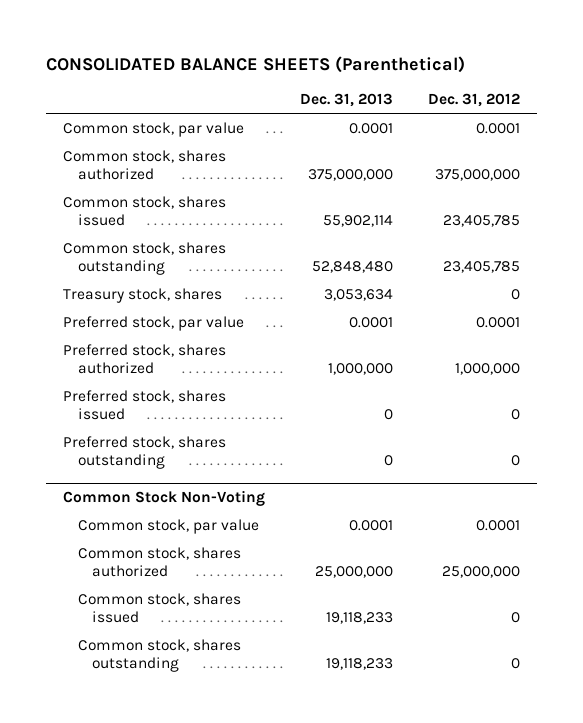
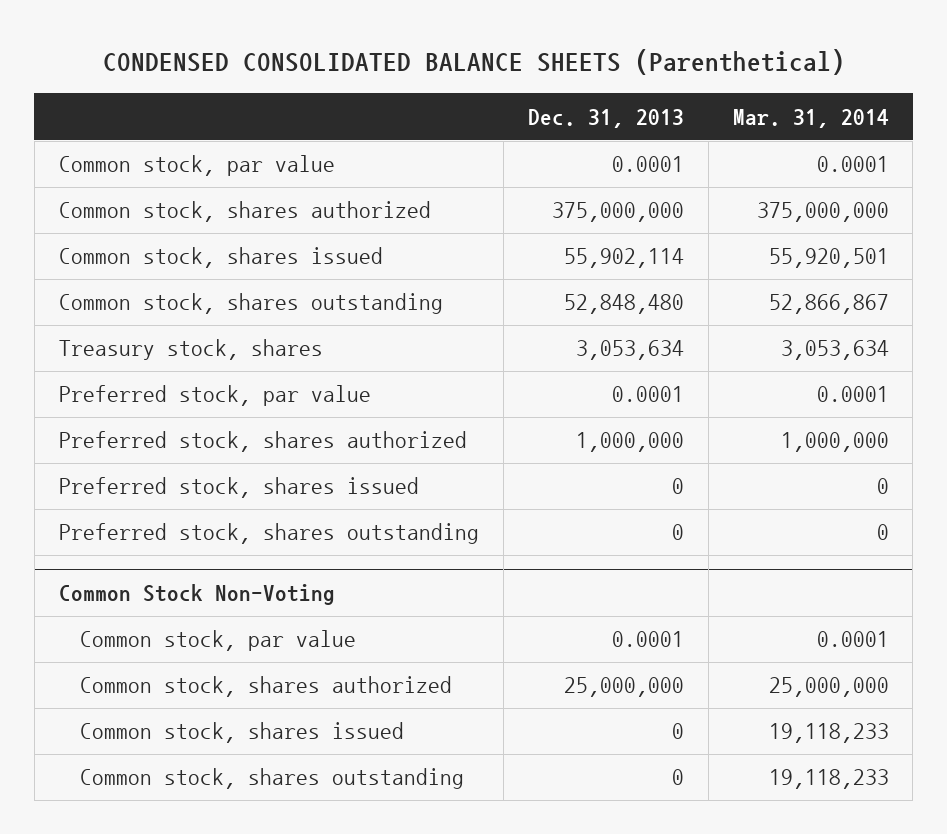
[46,56,466,74] CONSOLIDATED BALANCE SHEETS (Parenthetical) -> [102,49,845,76] CONDENSED CONSOLIDATED BALANCE SHEETS (Parenthetical)
[427,93,520,108] Dec. 31, 2012 -> none
none -> [732,108,889,128] Mar. 31, 2014
[326,612,394,625] 19,118,233 -> [671,723,684,740] 0
[326,658,394,671] 19,118,233 -> [671,769,684,786] 0

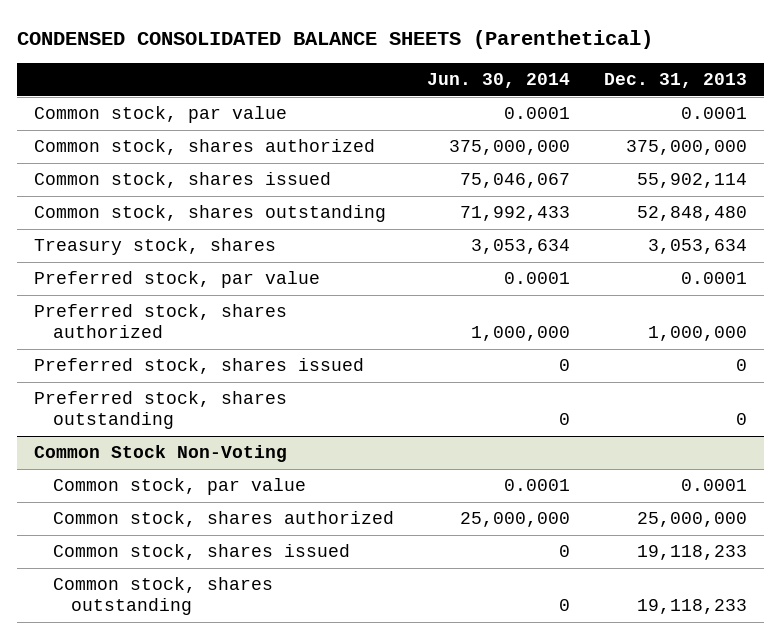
[732,108,889,128] Mar. 31, 2014 -> none
none -> [427,73,571,89] Jun. 30, 2014
[671,723,684,740] 0 -> [636,545,747,561] 19,118,233
[671,769,684,786] 0 -> [636,599,747,615] 19,118,233

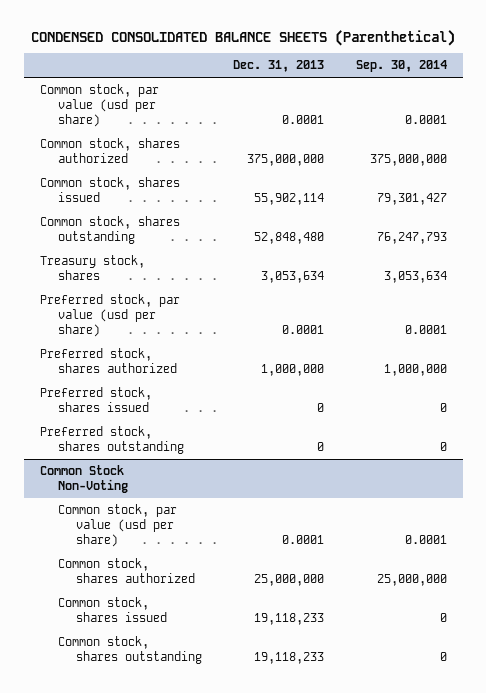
[427,73,571,89] Jun. 30, 2014 -> none
none -> [355,60,447,73] Sep. 30, 2014
[34,106,288,124] Common stock, par value -> [39,83,159,127] Common stock, par value (usd per share)
[34,271,321,289] Preferred stock, par value -> [39,293,180,337] Preferred stock, par value (usd per share)
[52,478,306,496] Common stock, par value -> [57,503,177,547] Common stock, par value (usd per share)

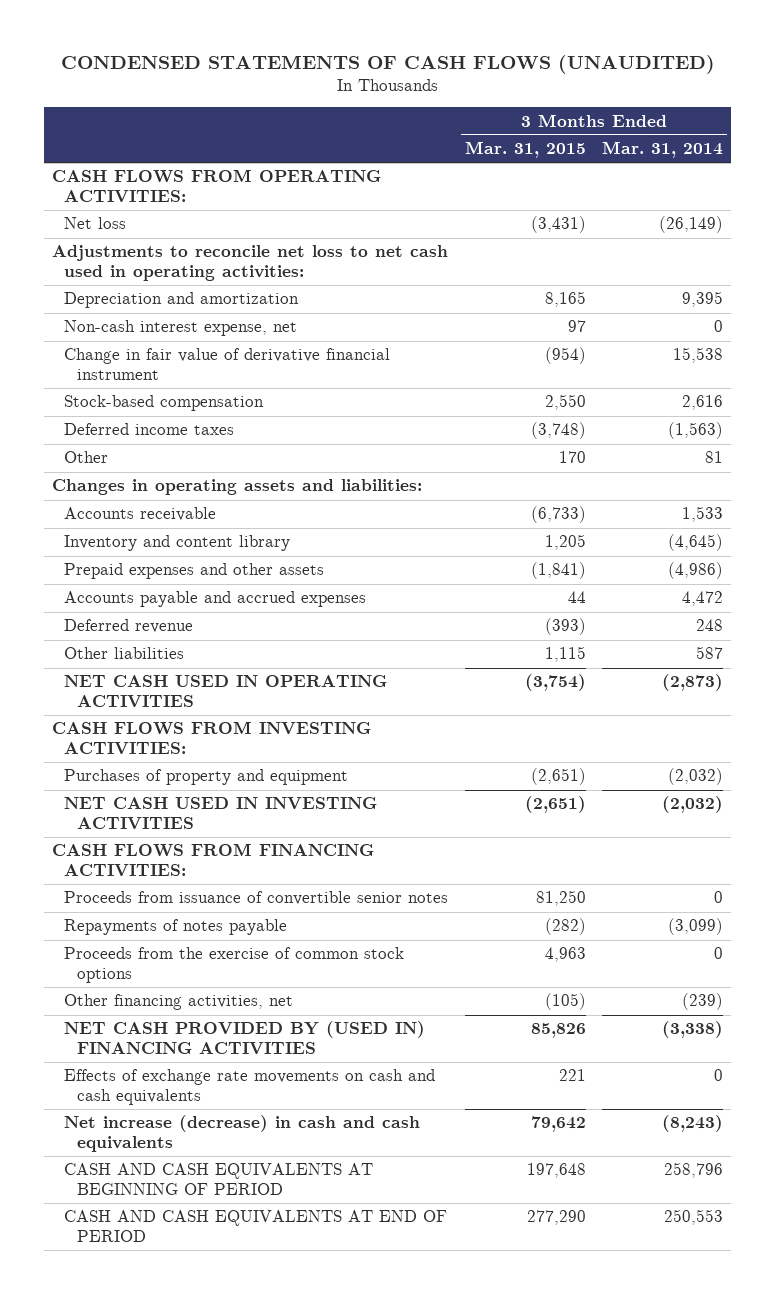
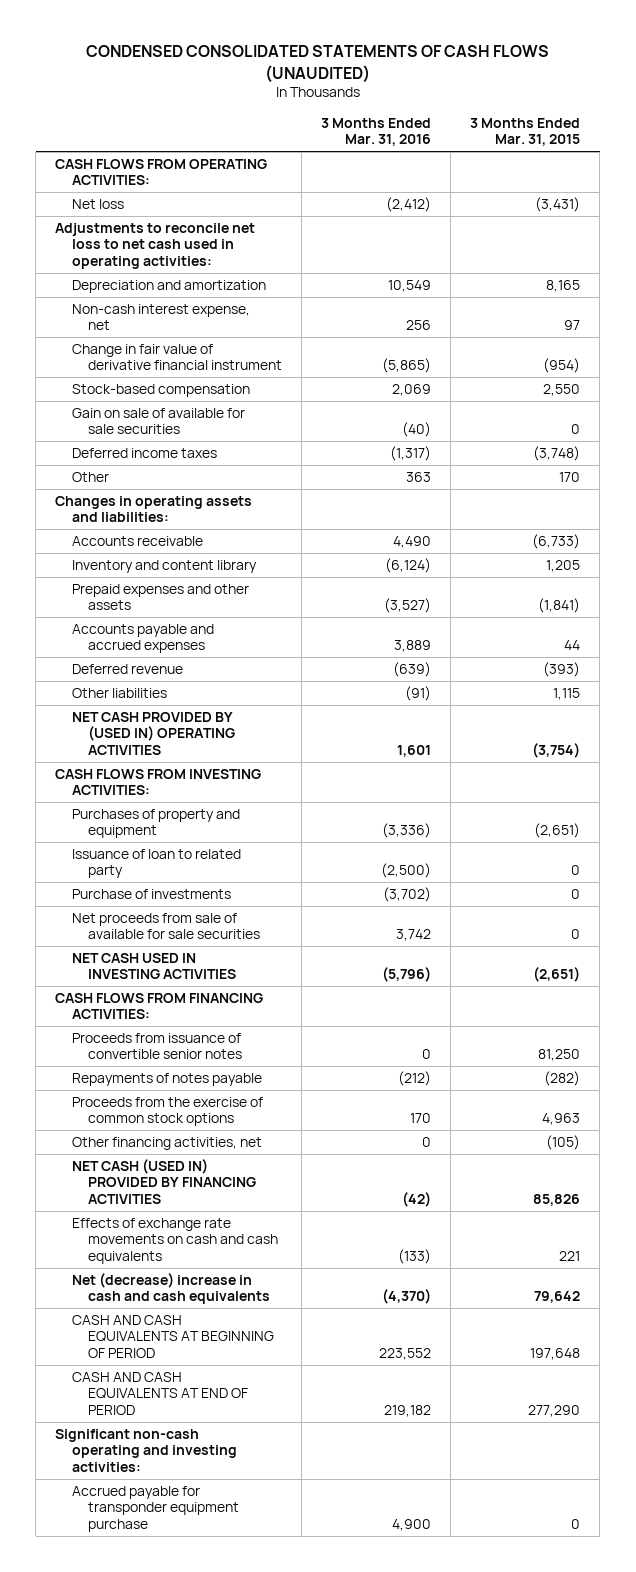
[60,55,715,75] CONDENSED STATEMENTS OF CASH FLOWS (UNAUDITED) -> [85,45,549,83] CONDENSED CONSOLIDATED STATEMENTS OF CASH FLOWS (UNAUDITED)
[602,141,724,159] Mar. 31, 2014 -> none
none -> [320,117,431,147] 3 Months Ended Mar. 31, 2016
none -> [71,407,245,435] Gain on sale of available for sale securities
[64,675,388,708] NET CASH USED IN OPERATING ACTIVITIES -> [71,711,235,755] NET CASH PROVIDED BY (USED IN) OPERATING ACTIVITIES
none -> [71,848,241,879] Issuance of loan to related party
none -> [71,888,231,899] Purchase of investments
none -> [71,912,260,940] Net proceeds from sale of available for sale securities
[64,1021,426,1055] NET CASH PROVIDED BY (USED IN) FINANCING ACTIVITIES -> [71,1158,256,1204] NET CASH (USED IN) PROVIDED BY FINANCING ACTIVITIES
[64,1115,421,1153] Net increase (decrease) in cash and cash equivalents -> [71,1272,270,1305] Net (decrease) increase in cash and cash equivalents
none -> [55,1428,237,1472] Significant non-cash operating and investing activities:
none -> [71,1485,239,1532] Accrued payable for transponder equipment purchase

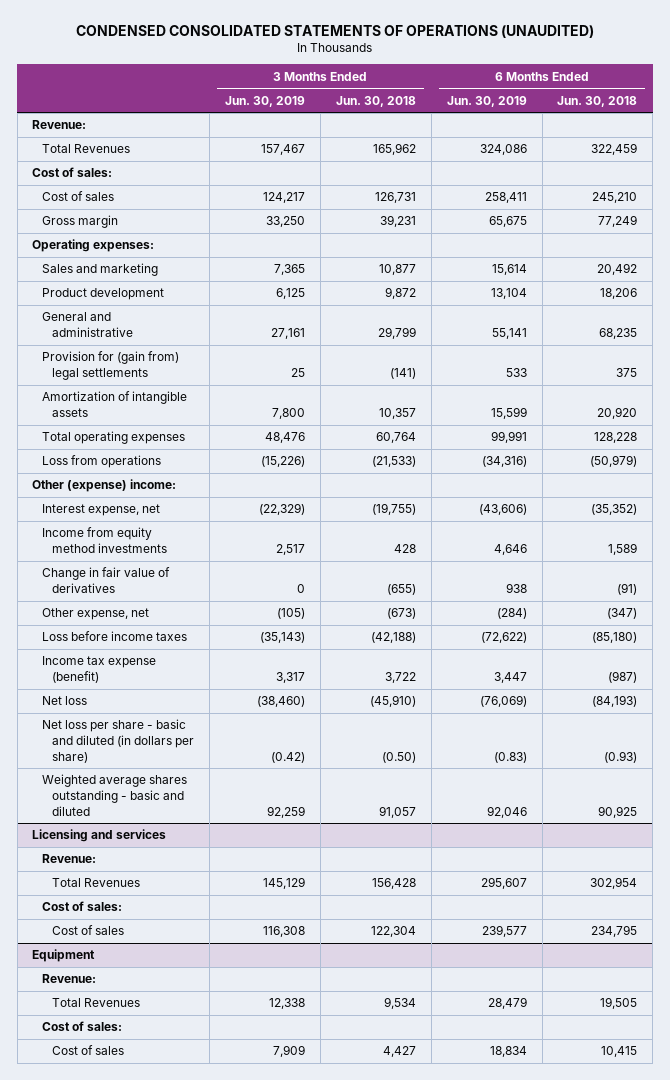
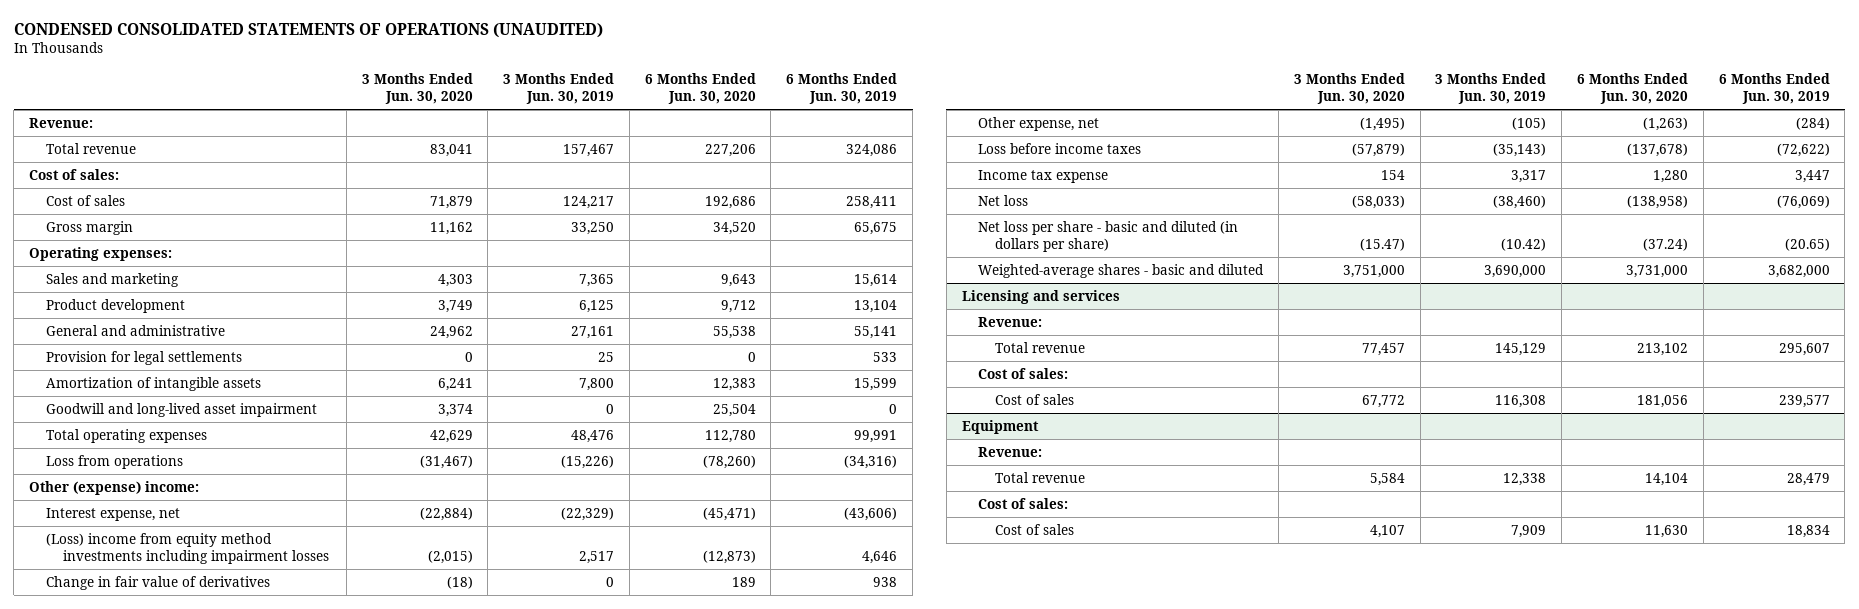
[335,95,416,107] Jun. 30, 2018 -> none
[557,95,638,107] Jun. 30, 2018 -> none
none -> [361,73,473,105] 3 Months Ended Jun. 30, 2020
none -> [644,73,756,105] 6 Months Ended Jun. 30, 2020
[42,144,131,154] Total Revenues -> [45,142,136,154] Total revenue
[42,351,180,381] Provision for (gain from) legal settlements -> [45,350,242,365] Provision for legal settlements
none -> [45,402,317,417] Goodwill and long-lived asset impairment
[42,527,168,554] Income from equity method investments -> [45,532,329,564] (Loss) income from equity method investments including impairment losses
[42,656,157,684] Income tax expense (benefit) -> [978,169,1109,183] Income tax expense
[270,751,305,763] (0.42) -> [1501,237,1547,251] (10.42)
[493,751,527,763] (0.83) -> [1784,237,1830,251] (20.65)
[42,774,188,816] Weighted average shares outstanding - basic and diluted -> [978,263,1265,278] Weighted-average shares - basic and diluted
[266,805,305,818] 92,259 -> [1484,264,1547,278] 3,690,000
[486,805,527,818] 92,046 -> [1767,264,1830,278] 3,682,000
[52,878,141,888] Total Revenues -> [994,341,1085,353] Total revenue
[52,998,141,1008] Total Revenues -> [994,471,1085,483] Total revenue

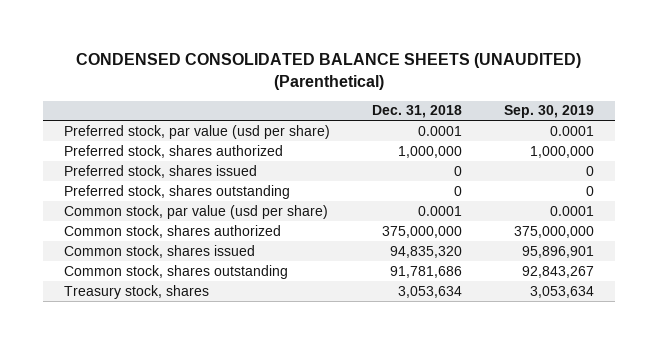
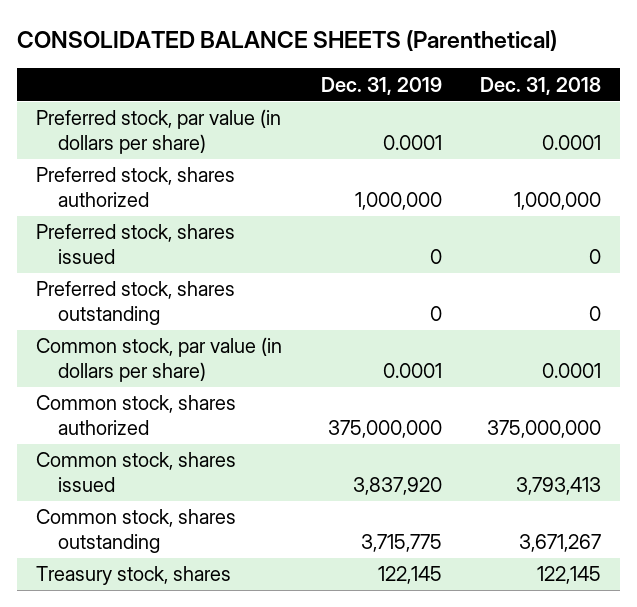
[75,52,581,90] CONDENSED CONSOLIDATED BALANCE SHEETS (UNAUDITED) (Parenthetical) -> [17,30,558,52] CONSOLIDATED BALANCE SHEETS (Parenthetical)
[503,105,594,119] Sep. 30, 2019 -> none
none -> [320,76,442,95] Dec. 31, 2019
[63,124,330,139] Preferred stock, par value (usd per share) -> [36,109,282,154] Preferred stock, par value (in dollars per share)
[63,204,328,219] Common stock, par value (usd per share) -> [36,337,283,382] Common stock, par value (in dollars per share)
[389,245,462,258] 94,835,320 -> [515,476,601,495] 3,793,413
[389,265,462,278] 91,781,686 -> [518,533,601,552] 3,671,267
[397,285,462,298] 3,053,634 -> [536,566,601,585] 122,145

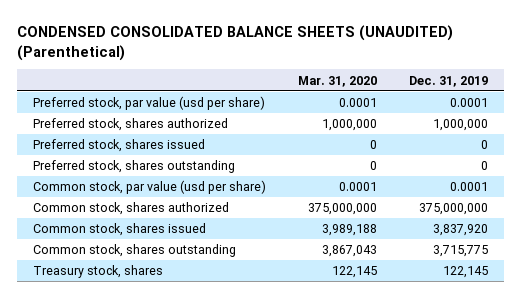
[17,30,558,52] CONSOLIDATED BALANCE SHEETS (Parenthetical) -> [17,24,454,61] CONDENSED CONSOLIDATED BALANCE SHEETS (UNAUDITED) (Parenthetical)
[479,76,601,95] Dec. 31, 2018 -> none
none -> [297,75,377,87] Mar. 31, 2020
[36,109,282,154] Preferred stock, par value (in dollars per share) -> [33,96,266,111] Preferred stock, par value (usd per share)
[36,337,283,382] Common stock, par value (in dollars per share) -> [33,180,267,195] Common stock, par value (usd per share)

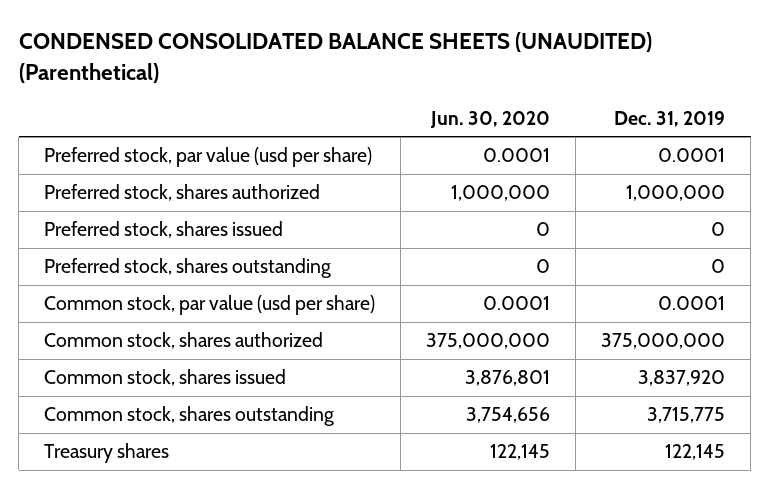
[297,75,377,87] Mar. 31, 2020 -> none
none -> [430,110,551,128] Jun. 30, 2020
[33,265,164,279] Treasury stock, shares -> [44,443,170,464] Treasury shares

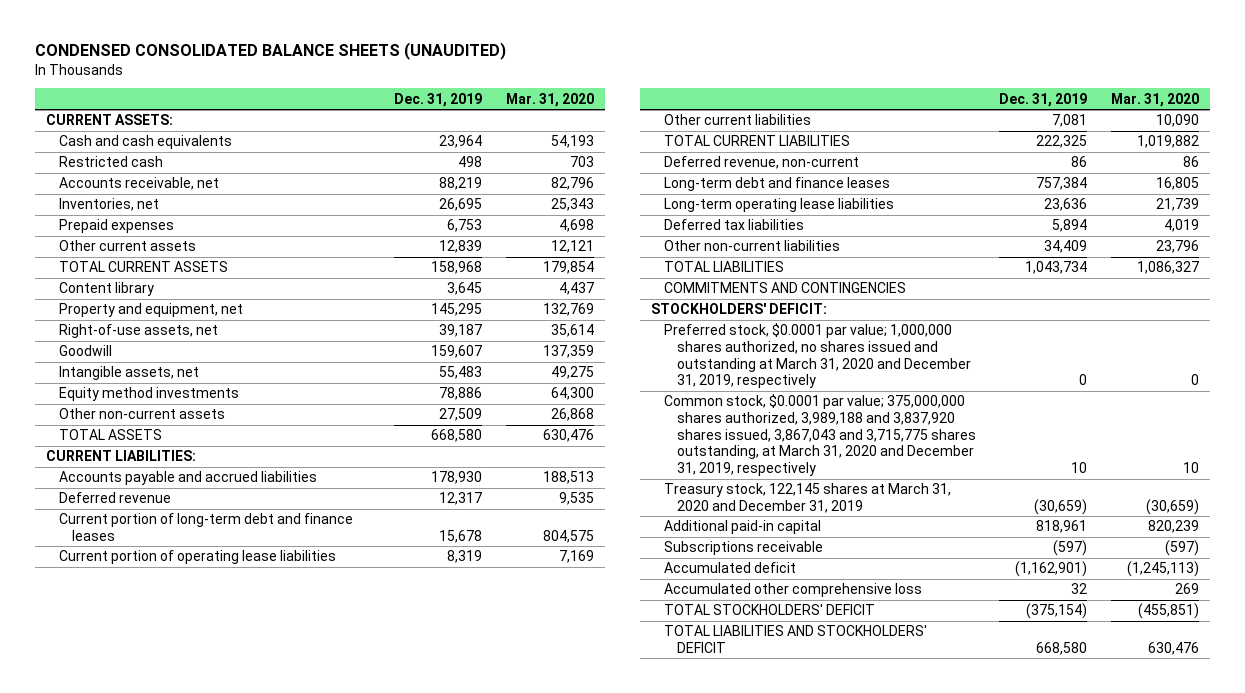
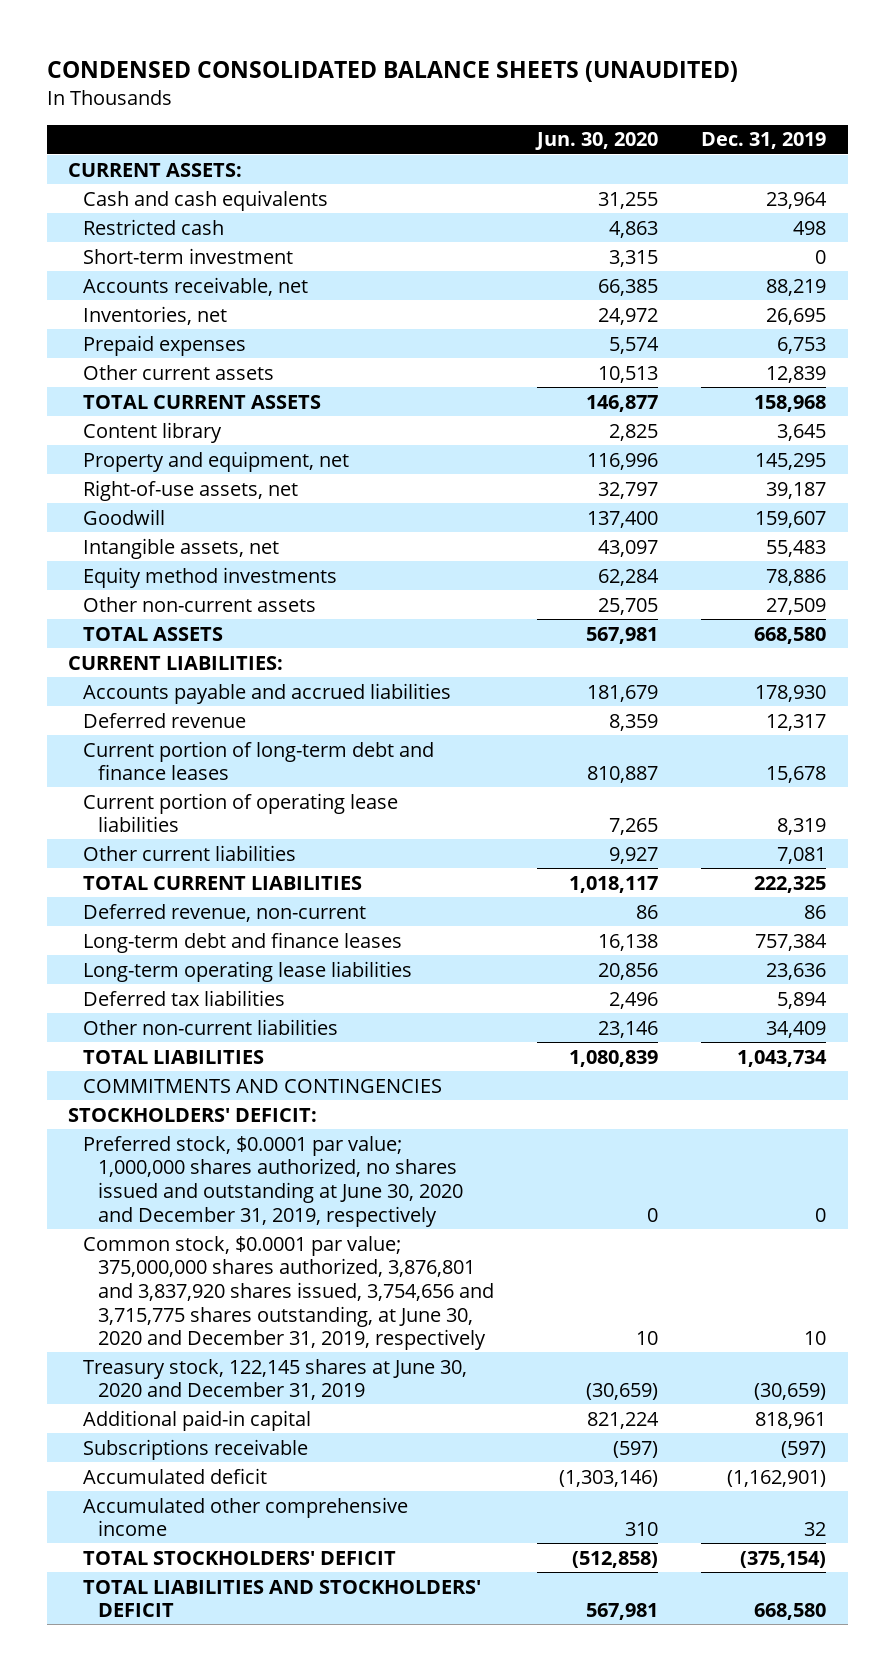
[505,92,594,107] Mar. 31, 2020 -> none
none -> [535,132,659,151] Jun. 30, 2020
none -> [83,247,294,264] Short-term investment
[664,323,971,389] Preferred stock, $0.0001 par value; 1,000,000 shares authorized, no shares issued and outstanding at March 31, 2020 and December 31, 2019, respectively -> [83,1135,464,1227] Preferred stock, $0.0001 par value; 1,000,000 shares authorized, no shares issued and outstanding at June 30, 2020 and December 31, 2019, respectively
[664,394,976,477] Common stock, $0.0001 par value; 375,000,000 shares authorized, 3,989,188 and 3,837,920 shares issued, 3,867,043 and 3,715,775 shares outstanding, at March 31, 2020 and December 31, 2019, respectively -> [83,1235,495,1351] Common stock, $0.0001 par value; 375,000,000 shares authorized, 3,876,801 and 3,837,920 shares issued, 3,754,656 and 3,715,775 shares outstanding, at June 30, 2020 and December 31, 2019, respectively
[664,483,952,513] Treasury stock, 122,145 shares at March 31, 2020 and December 31, 2019 -> [83,1358,468,1401] Treasury stock, 122,145 shares at June 30, 2020 and December 31, 2019
[664,583,923,598] Accumulated other comprehensive loss -> [83,1496,409,1537] Accumulated other comprehensive income

